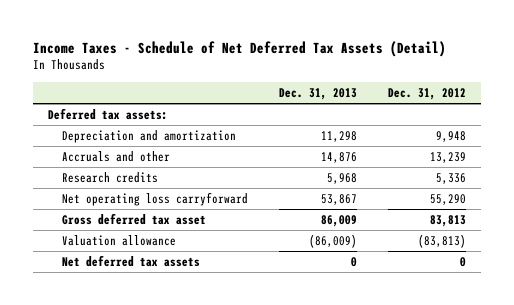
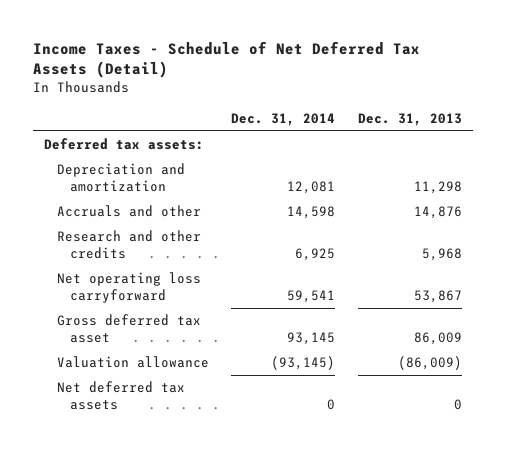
[387,87,466,100] Dec. 31, 2012 -> none
none -> [231,112,336,126] Dec. 31, 2014
[62,171,159,183] Research credits -> [57,230,202,259] Research and other credits

